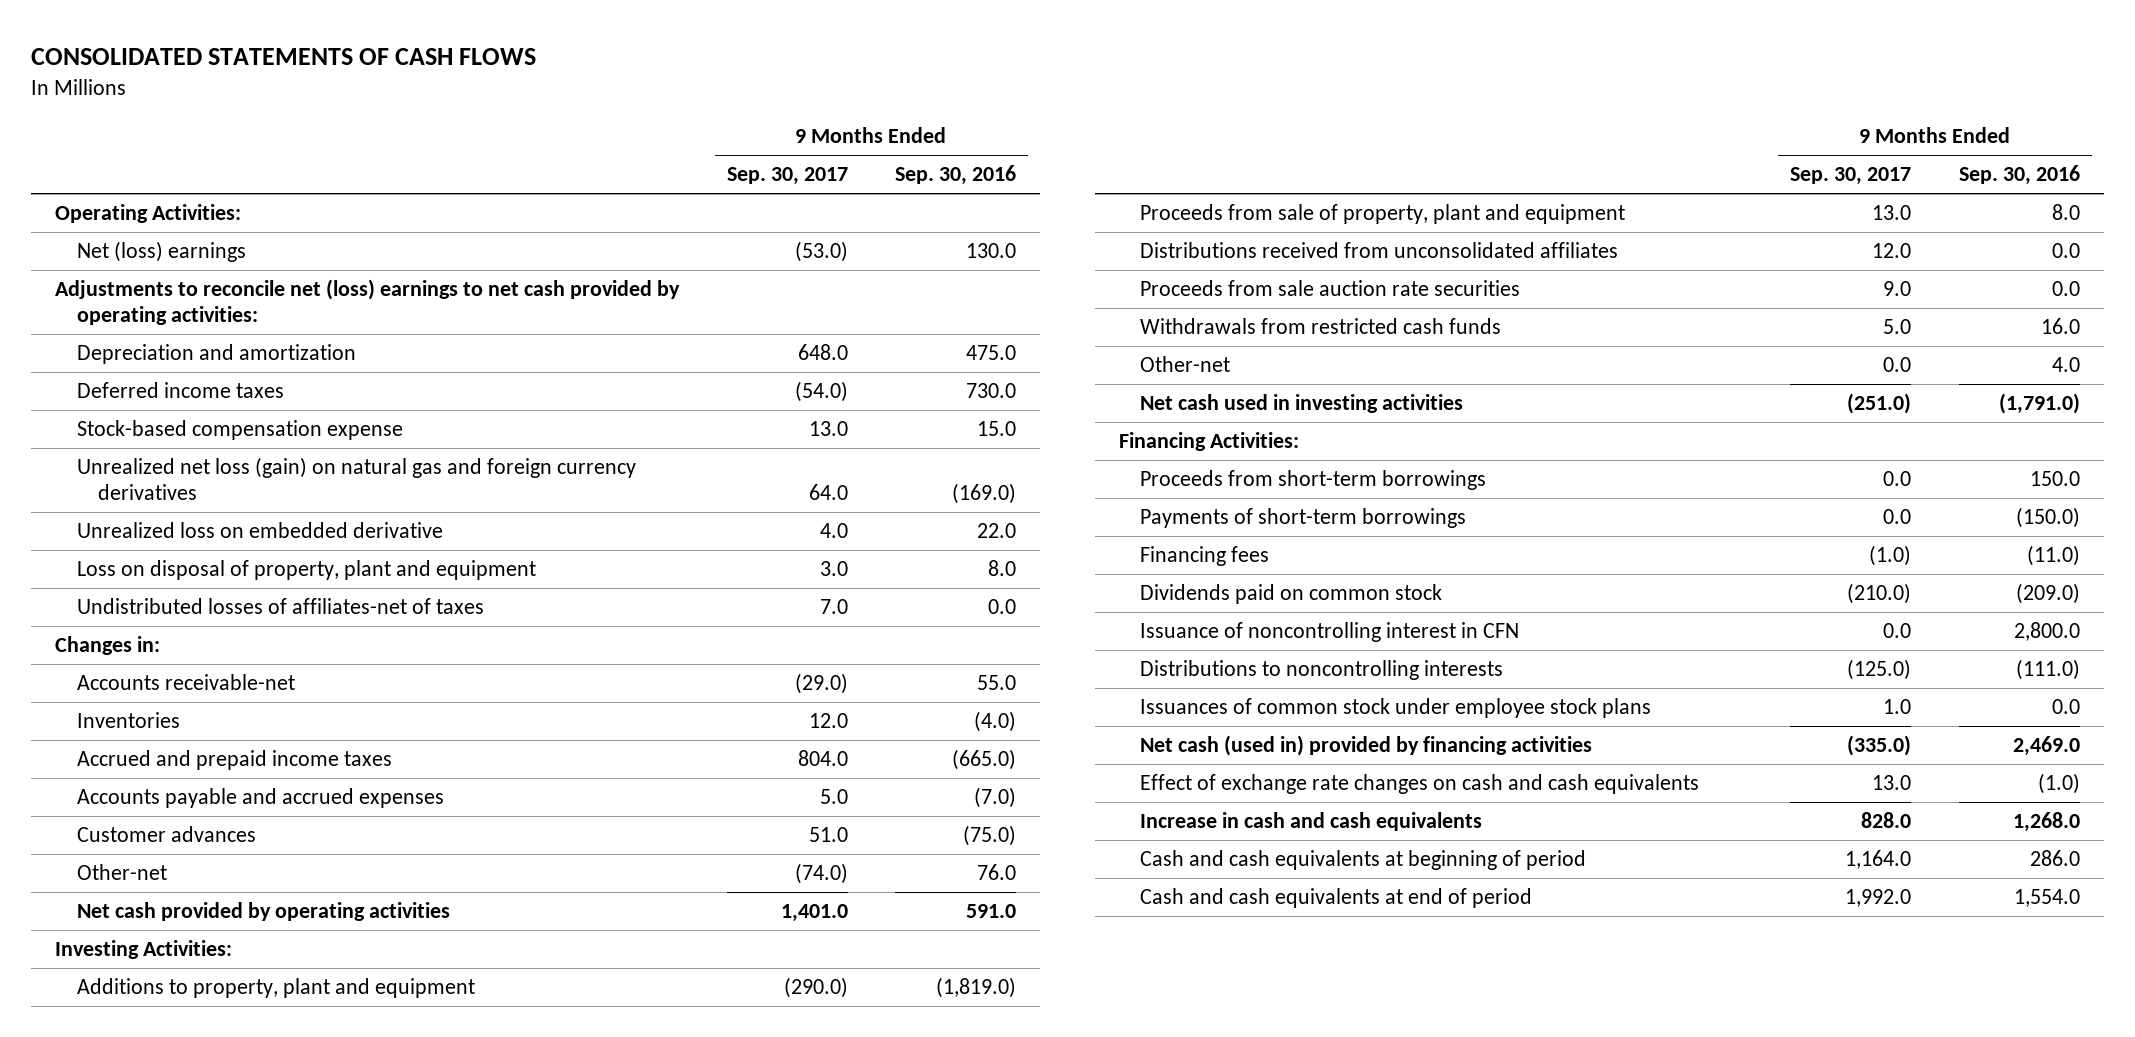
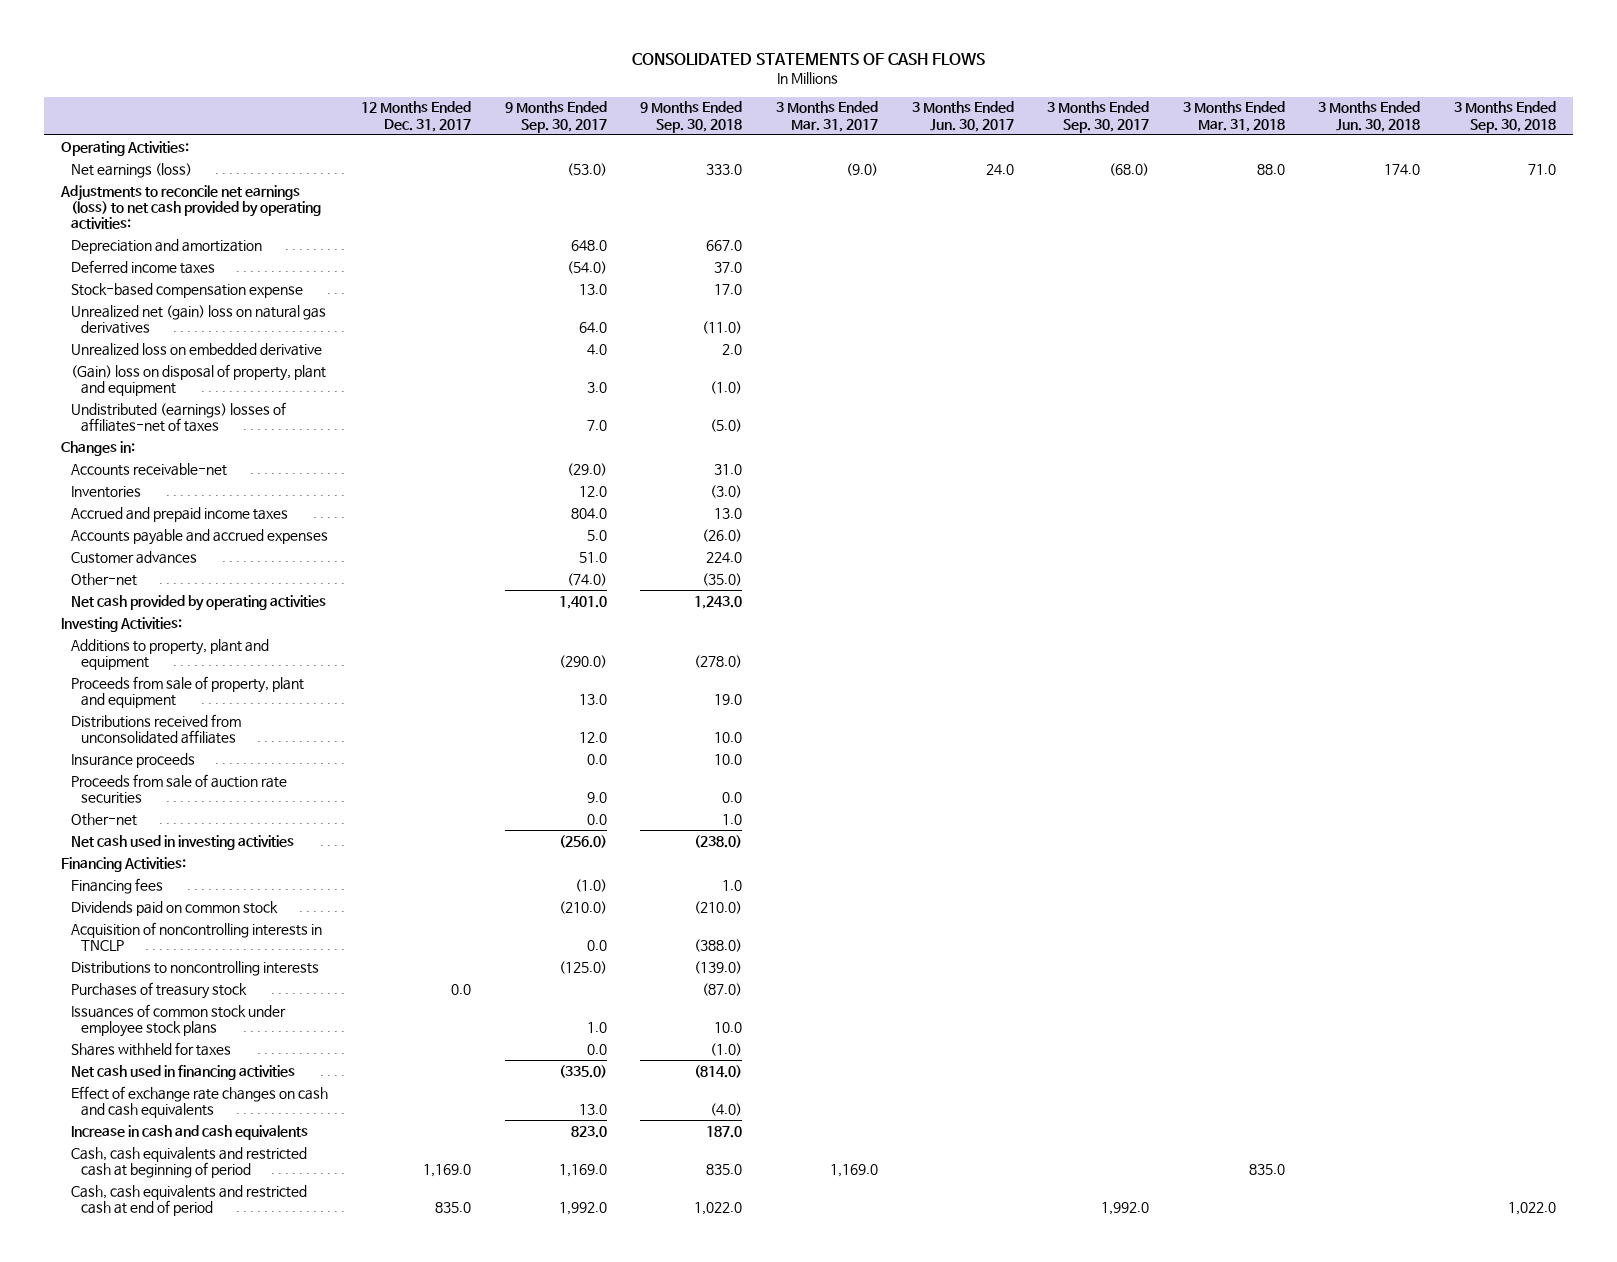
[895,165,1017,186] Sep. 30, 2016 -> none
none -> [361,101,472,132] 12 Months Ended Dec. 31, 2017
none -> [640,101,743,133] 9 Months Ended Sep. 30, 2018
none -> [776,101,879,132] 3 Months Ended Mar. 31, 2017
none -> [911,101,1014,132] 3 Months Ended Jun. 30, 2017
none -> [1047,101,1150,133] 3 Months Ended Sep. 30, 2017
none -> [1182,101,1285,132] 3 Months Ended Mar. 31, 2018
none -> [1318,101,1421,132] 3 Months Ended Jun. 30, 2018
none -> [1453,101,1556,133] 3 Months Ended Sep. 30, 2018
[76,241,246,263] Net (loss) earnings -> [70,162,192,178] Net earnings (loss)
[55,279,681,325] Adjustments to reconcile net (loss) earnings to net cash provided by operating activities: -> [59,184,321,230] Adjustments to reconcile net earnings (loss) to net cash provided by operating activities:
[76,457,636,500] Unrealized net loss (gain) on natural gas and foreign currency derivatives -> [70,304,326,334] Unrealized net (gain) loss on natural gas derivatives
[76,560,536,581] Loss on disposal of property, plant and equipment -> [70,363,326,396] (Gain) loss on disposal of property, plant and equipment
[76,598,484,615] Undistributed losses of affiliates-net of taxes -> [70,401,286,432] Undistributed (earnings) losses of affiliates-net of taxes
[1140,318,1502,335] Withdrawals from restricted cash funds -> none
none -> [70,752,195,768] Insurance proceeds
[1140,280,1521,297] Proceeds from sale auction rate securities -> [70,773,287,804] Proceeds from sale of auction rate securities
[1847,393,1912,415] (251.0) -> [558,834,607,848] (256.0)
[1140,470,1487,491] Proceeds from short-term borrowings -> none
[1140,508,1467,529] Payments of short-term borrowings -> none
[1140,622,1520,643] Issuance of noncontrolling interest in CFN -> [70,921,322,951] Acquisition of noncontrolling interests in TNCLP
none -> [70,981,247,999] Purchases of treasury stock
none -> [70,1041,231,1056] Shares withheld for taxes
[1140,735,1593,757] Net cash (used in) provided by financing activities -> [70,1064,295,1080] Net cash used in financing activities
[1861,812,1912,829] 828.0 -> [570,1125,607,1138] 823.0
[1140,850,1587,871] Cash and cash equivalents at beginning of period -> [70,1146,307,1178] Cash, cash equivalents and restricted cash at beginning of period
[1845,850,1912,870] 1,164.0 -> [558,1163,607,1177] 1,169.0
[1140,888,1533,909] Cash and cash equivalents at end of period -> [70,1184,307,1216] Cash, cash equivalents and restricted cash at end of period

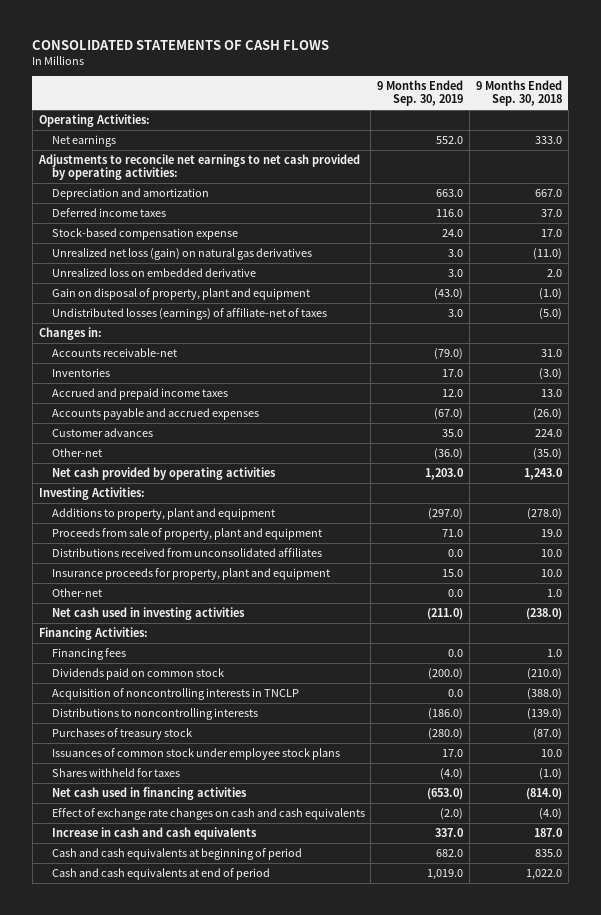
[361,101,472,132] 12 Months Ended Dec. 31, 2017 -> none
[504,101,607,133] 9 Months Ended Sep. 30, 2017 -> none
[776,101,879,132] 3 Months Ended Mar. 31, 2017 -> none
[911,101,1014,132] 3 Months Ended Jun. 30, 2017 -> none
[1047,101,1150,133] 3 Months Ended Sep. 30, 2017 -> none
[1182,101,1285,132] 3 Months Ended Mar. 31, 2018 -> none
[1318,101,1421,132] 3 Months Ended Jun. 30, 2018 -> none
[1453,101,1556,133] 3 Months Ended Sep. 30, 2018 -> none
none -> [377,79,464,107] 9 Months Ended Sep. 30, 2019
[70,162,192,178] Net earnings (loss) -> [51,135,116,148] Net earnings
[59,184,321,230] Adjustments to reconcile net earnings (loss) to net cash provided by operating activities: -> [37,154,360,181] Adjustments to reconcile net earnings to net cash provided by operating activities:
[70,304,326,334] Unrealized net (gain) loss on natural gas derivatives -> [51,248,312,261] Unrealized net loss (gain) on natural gas derivatives
[70,363,326,396] (Gain) loss on disposal of property, plant and equipment -> [51,288,310,301] Gain on disposal of property, plant and equipment
[70,401,286,432] Undistributed (earnings) losses of affiliates-net of taxes -> [51,308,327,321] Undistributed losses (earnings) of affiliate-net of taxes
[70,773,287,804] Proceeds from sale of auction rate securities -> none
[70,752,195,768] Insurance proceeds -> [51,568,330,581] Insurance proceeds for property, plant and equipment
[70,1146,307,1178] Cash, cash equivalents and restricted cash at beginning of period -> [51,848,302,861] Cash and cash equivalents at beginning of period
[70,1184,307,1216] Cash, cash equivalents and restricted cash at end of period -> [51,868,270,881] Cash and cash equivalents at end of period

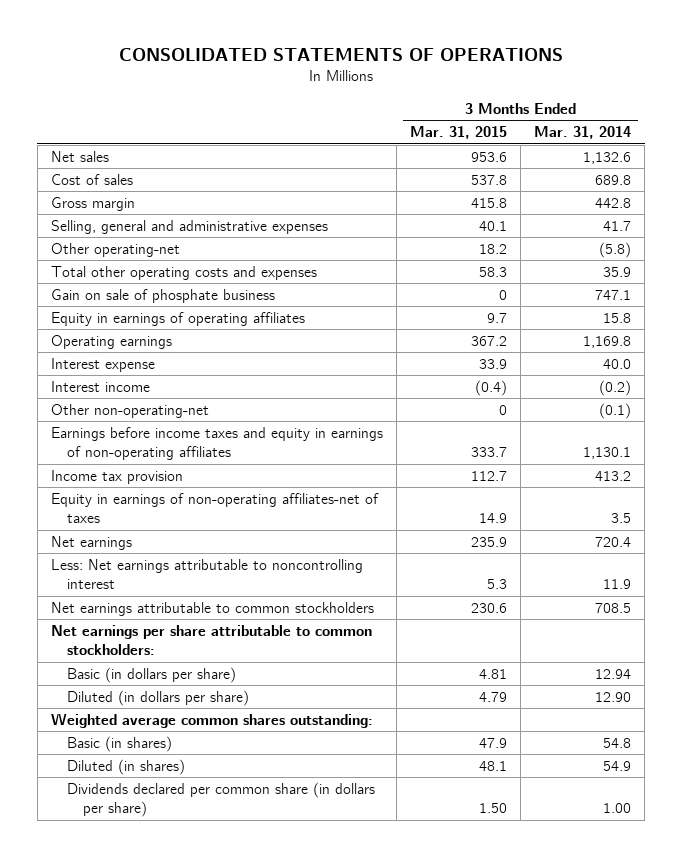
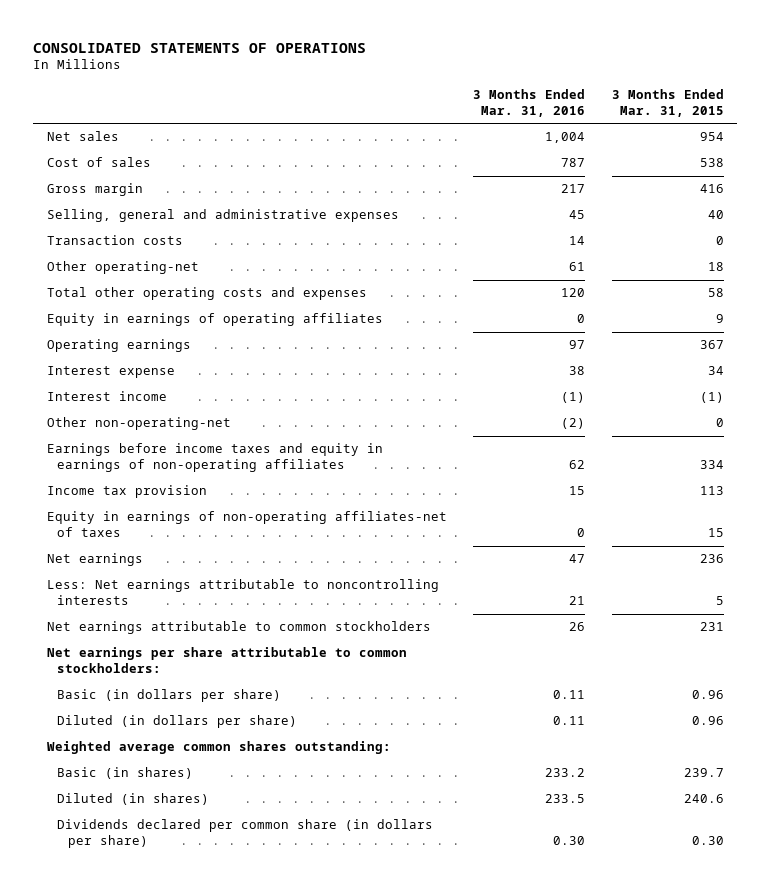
[534,126,632,140] Mar. 31, 2014 -> none
none -> [473,89,586,118] 3 Months Ended Mar. 31, 2016
[50,288,275,303] Gain on sale of phosphate business -> none
[470,151,507,162] 953.6 -> [699,132,724,142] 954
[470,174,507,185] 537.8 -> [699,158,724,168] 538
[470,197,507,208] 415.8 -> [699,184,724,194] 416
[478,220,507,231] 40.1 -> [707,210,724,220] 40
none -> [46,235,183,246] Transaction costs
[478,243,507,254] 18.2 -> [707,262,724,272] 18
[478,266,507,277] 58.3 -> [707,288,724,298] 58
[486,312,507,323] 9.7 -> [715,314,724,324] 9
[470,335,507,346] 367.2 -> [699,340,724,350] 367
[478,358,507,369] 33.9 -> [707,366,724,376] 34
[474,379,507,396] (0.4) -> [699,392,724,404] (1)
[470,447,507,458] 333.7 -> [699,460,724,470] 334
[470,470,507,481] 112.7 -> [699,486,724,496] 113
[478,513,507,524] 14.9 -> [707,528,724,538] 15
[470,536,507,547] 235.9 -> [699,554,724,564] 236
[50,558,363,590] Less: Net earnings attributable to noncontrolling interest -> [46,579,439,606] Less: Net earnings attributable to noncontrolling interests
[486,579,507,590] 5.3 -> [715,596,724,606] 5
[470,602,507,613] 230.6 -> [699,622,724,632] 231
[478,668,507,679] 4.81 -> [691,690,724,700] 0.96
[478,691,507,702] 4.79 -> [691,716,724,726] 0.96
[478,737,507,748] 47.9 -> [683,768,724,778] 239.7
[478,760,507,771] 48.1 -> [683,794,724,804] 240.6
[478,803,507,814] 1.50 -> [691,836,724,846] 0.30

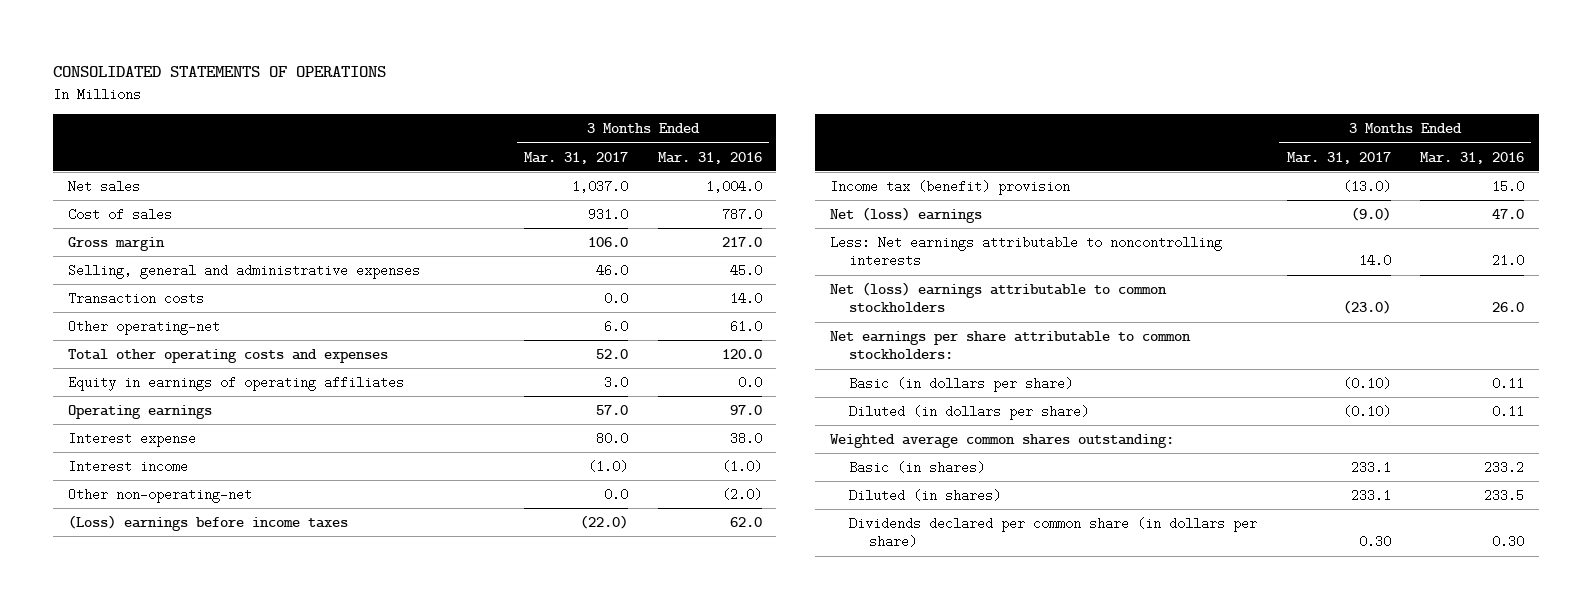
[611,89,724,118] 3 Months Ended Mar. 31, 2015 -> none
none -> [524,151,629,164] Mar. 31, 2017
[46,511,447,538] Equity in earnings of non-operating affiliates-net of taxes -> none
[545,132,586,144] 1,004 -> [705,179,762,193] 1,004.0
[561,158,586,168] 787 -> [721,207,762,221] 787.0
[561,184,586,194] 217 -> [721,236,762,247] 217.0
[569,210,586,220] 45 -> [729,263,762,277] 45.0
[569,236,586,246] 14 -> [729,291,762,305] 14.0
[569,262,586,272] 61 -> [729,319,762,333] 61.0
[561,288,586,298] 120 -> [721,348,762,359] 120.0
[577,314,586,324] 0 -> [737,375,762,389] 0.0
[569,340,586,350] 97 -> [729,404,762,415] 97.0
[569,366,586,376] 38 -> [729,431,762,445] 38.0
[561,392,586,404] (1) -> [721,459,762,473] (1.0)
[561,418,586,430] (2) -> [721,487,762,501] (2.0)
[46,443,383,473] Earnings before income taxes and equity in earnings of non-operating affiliates -> [67,514,348,531] (Loss) earnings before income taxes
[569,460,586,470] 62 -> [729,516,762,527] 62.0
[46,485,207,499] Income tax provision -> [830,179,1071,195] Income tax (benefit) provision
[569,486,586,496] 15 -> [1491,179,1524,193] 15.0
[46,553,143,567] Net earnings -> [830,206,983,223] Net (loss) earnings
[569,554,586,564] 47 -> [1491,208,1524,219] 47.0
[569,596,586,606] 21 -> [1491,254,1524,268] 21.0
[46,621,431,635] Net earnings attributable to common stockholders -> [830,281,1168,313] Net (loss) earnings attributable to common stockholders
[569,622,586,632] 26 -> [1491,302,1524,313] 26.0

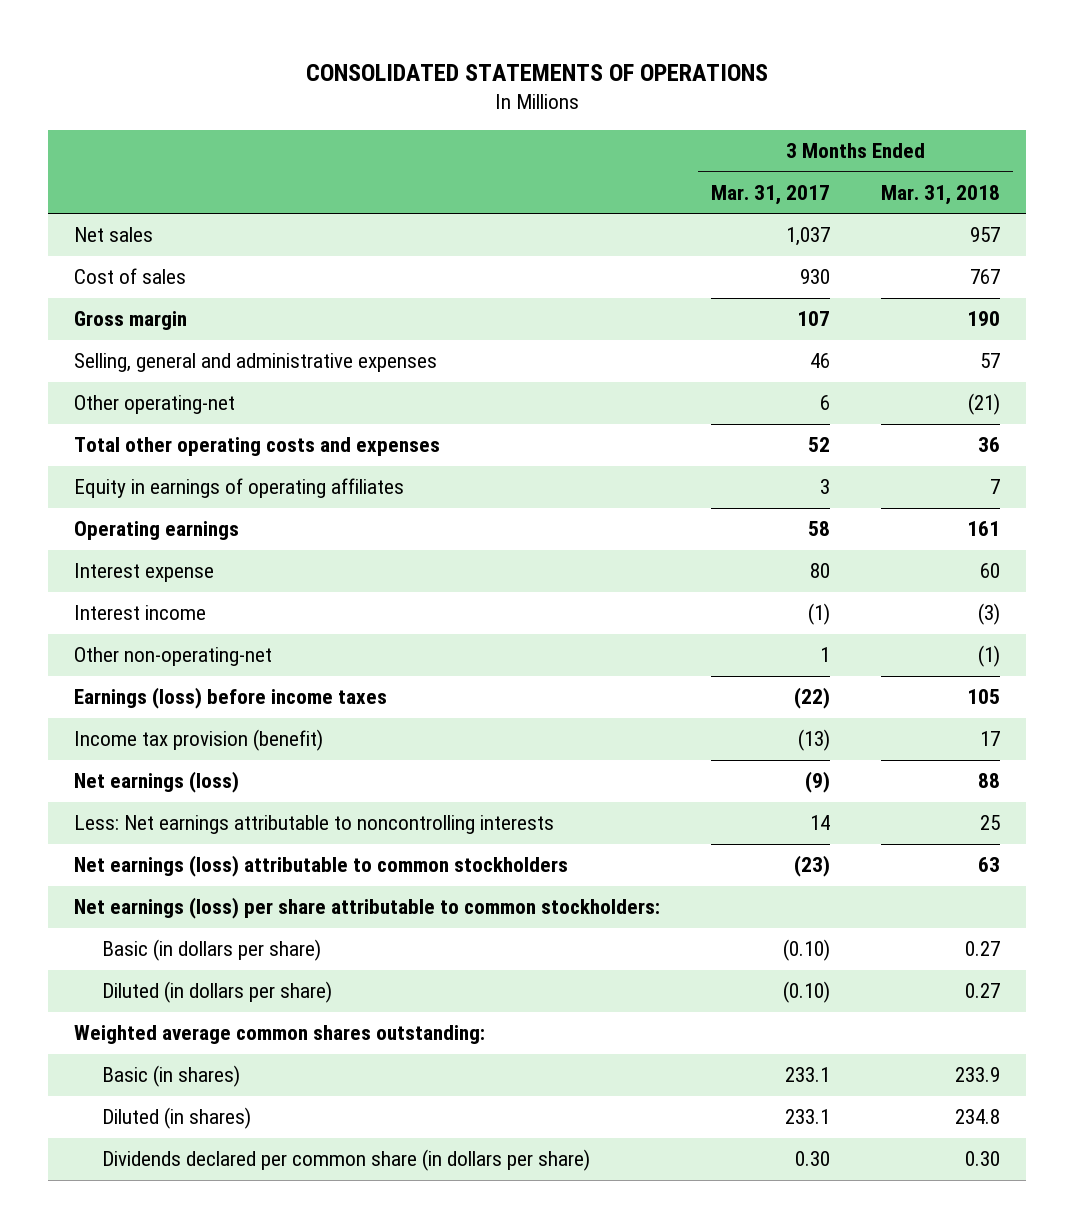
[657,151,762,164] Mar. 31, 2016 -> none
none -> [881,184,1001,205] Mar. 31, 2018
[67,291,204,305] Transaction costs -> none
[572,179,629,193] 1,037.0 -> [786,227,831,247] 1,037
[588,207,629,221] 931.0 -> [800,269,831,285] 930
[588,236,629,247] 106.0 -> [797,311,831,327] 107
[596,263,629,277] 46.0 -> [810,353,831,369] 46
[604,319,629,333] 6.0 -> [820,395,831,411] 6
[596,348,629,359] 52.0 -> [808,437,831,453] 52
[604,375,629,389] 3.0 -> [820,479,831,495] 3
[596,404,629,415] 57.0 -> [808,521,831,537] 58
[596,431,629,445] 80.0 -> [810,563,831,579] 80
[588,459,629,473] (1.0) -> [808,603,831,626] (1)
[604,487,629,501] 0.0 -> [820,647,831,663] 1
[67,514,348,531] (Loss) earnings before income taxes -> [73,687,387,710] Earnings (loss) before income taxes
[580,514,629,529] (22.0) -> [794,687,831,710] (22)
[830,179,1071,195] Income tax (benefit) provision -> [73,729,323,752] Income tax provision (benefit)
[1342,179,1391,193] (13.0) -> [798,729,831,752] (13)
[830,206,983,223] Net (loss) earnings -> [73,771,239,794] Net earnings (loss)
[1350,206,1391,221] (9.0) -> [805,771,831,794] (9)
[1358,254,1391,268] 14.0 -> [810,815,831,831] 14
[830,281,1168,313] Net (loss) earnings attributable to common stockholders -> [73,855,568,878] Net earnings (loss) attributable to common stockholders
[1342,300,1391,315] (23.0) -> [794,855,831,878] (23)
[830,330,1192,360] Net earnings per share attributable to common stockholders: -> [73,897,660,920] Net earnings (loss) per share attributable to common stockholders:

